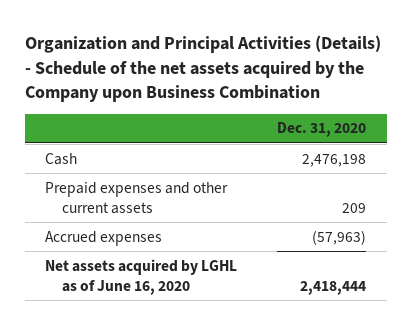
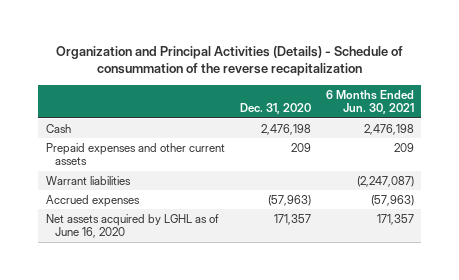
[24,35,381,102] Organization and Principal Activities (Details) - Schedule of the net assets acquired by the Company upon Business Combination -> [55,45,403,77] Organization and Principal Activities (Details) - Schedule of consummation of the reverse recapitalization
none -> [325,89,414,115] 6 Months Ended Jun. 30, 2021
none -> [45,175,131,185] Warrant liabilities
[300,281,367,296] 2,418,444 -> [273,213,311,225] 171,357

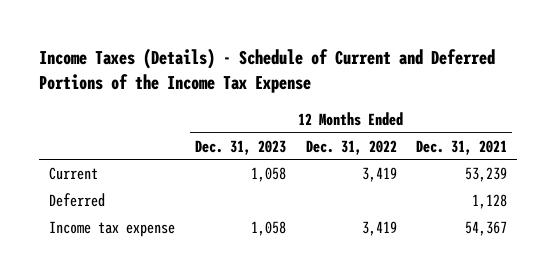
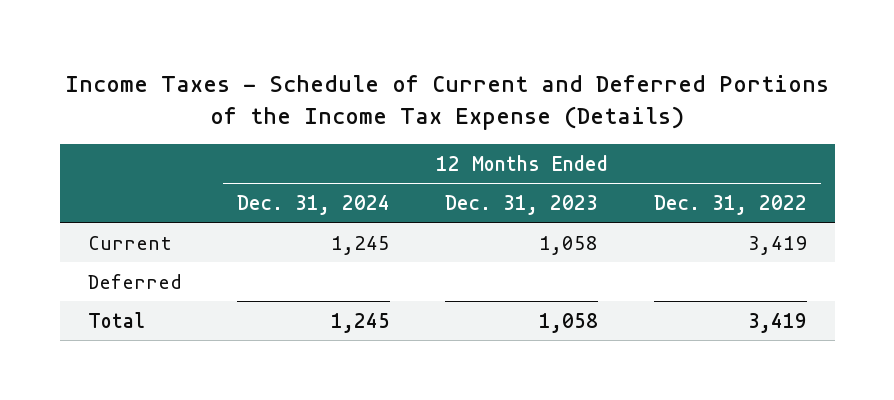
[39,48,496,94] Income Taxes (Details) - Schedule of Current and Deferred Portions of the Income Tax Expense -> [65,74,830,130] Income Taxes - Schedule of Current and Deferred Portions of the Income Tax Expense (Details)
[416,139,508,155] Dec. 31, 2021 -> none
none -> [236,194,390,215] Dec. 31, 2024
[49,221,176,238] Income tax expense -> [87,311,145,328] Total

